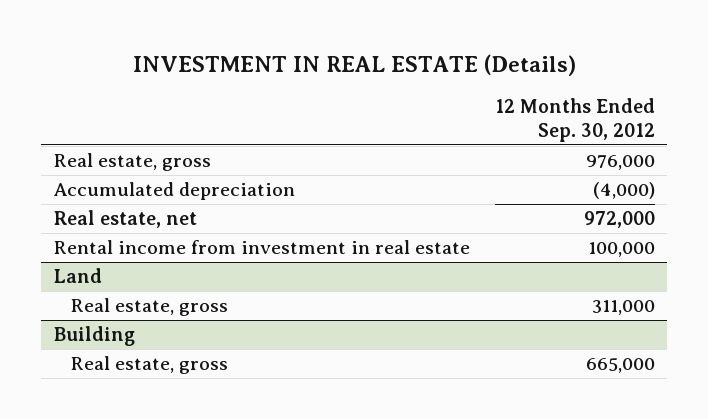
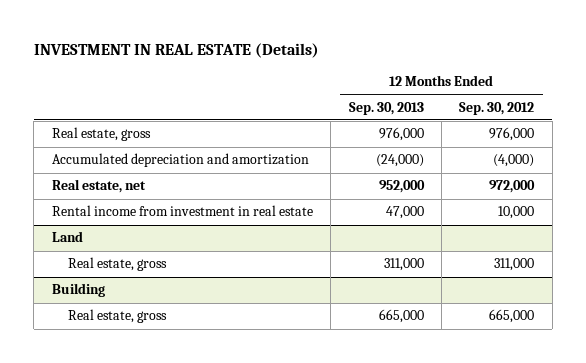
none -> [348,101,424,115] Sep. 30, 2013
[53,182,295,201] Accumulated depreciation -> [51,153,309,168] Accumulated depreciation and amortization
[587,242,655,258] 100,000 -> [498,206,535,220] 10,000

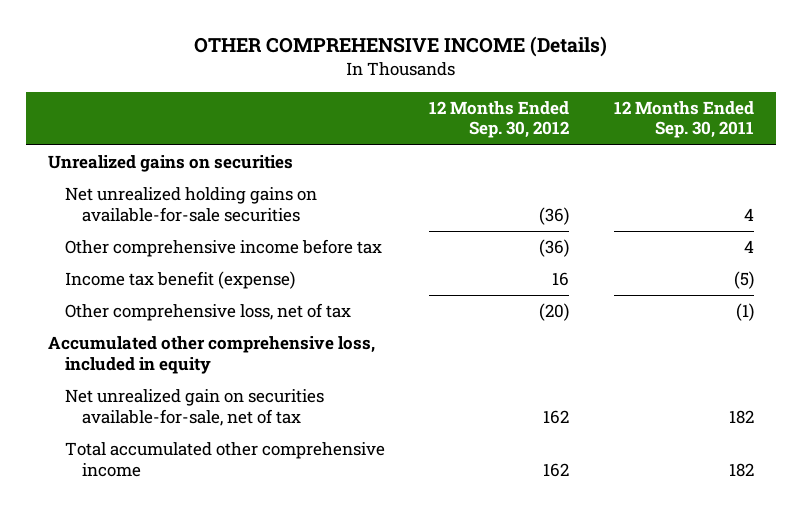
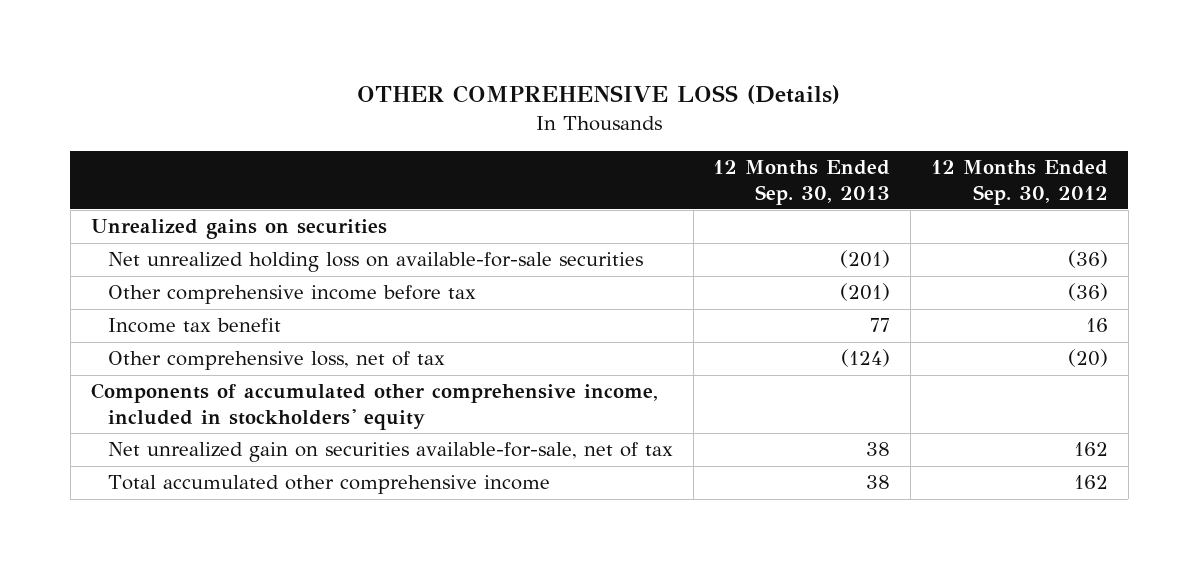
[193,36,607,58] OTHER COMPREHENSIVE INCOME (Details) -> [357,85,841,105] OTHER COMPREHENSIVE LOSS (Details)
[613,101,754,139] 12 Months Ended Sep. 30, 2011 -> none
none -> [713,160,891,205] 12 Months Ended Sep. 30, 2013
[65,187,318,222] Net unrealized holding gains on available-for-sale securities -> [108,252,644,273] Net unrealized holding loss on available-for-sale securities
[65,271,296,290] Income tax benefit (expense) -> [108,318,282,334] Income tax benefit
[48,336,376,374] Accumulated other comprehensive loss, included in equity -> [90,383,658,430] Components of accumulated other comprehensive income, included in stockholders' equity

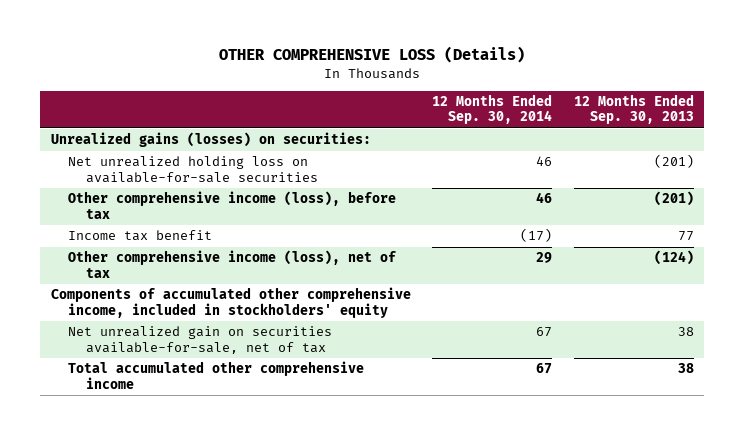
[930,160,1108,205] 12 Months Ended Sep. 30, 2012 -> none
none -> [432,94,553,125] 12 Months Ended Sep. 30, 2014
[90,219,387,240] Unrealized gains on securities -> [50,132,371,148] Unrealized gains (losses) on securities:
[108,285,477,305] Other comprehensive income before tax -> [68,191,397,219] Other comprehensive income (loss), before tax
[108,351,446,371] Other comprehensive loss, net of tax -> [68,250,397,278] Other comprehensive income (loss), net of tax

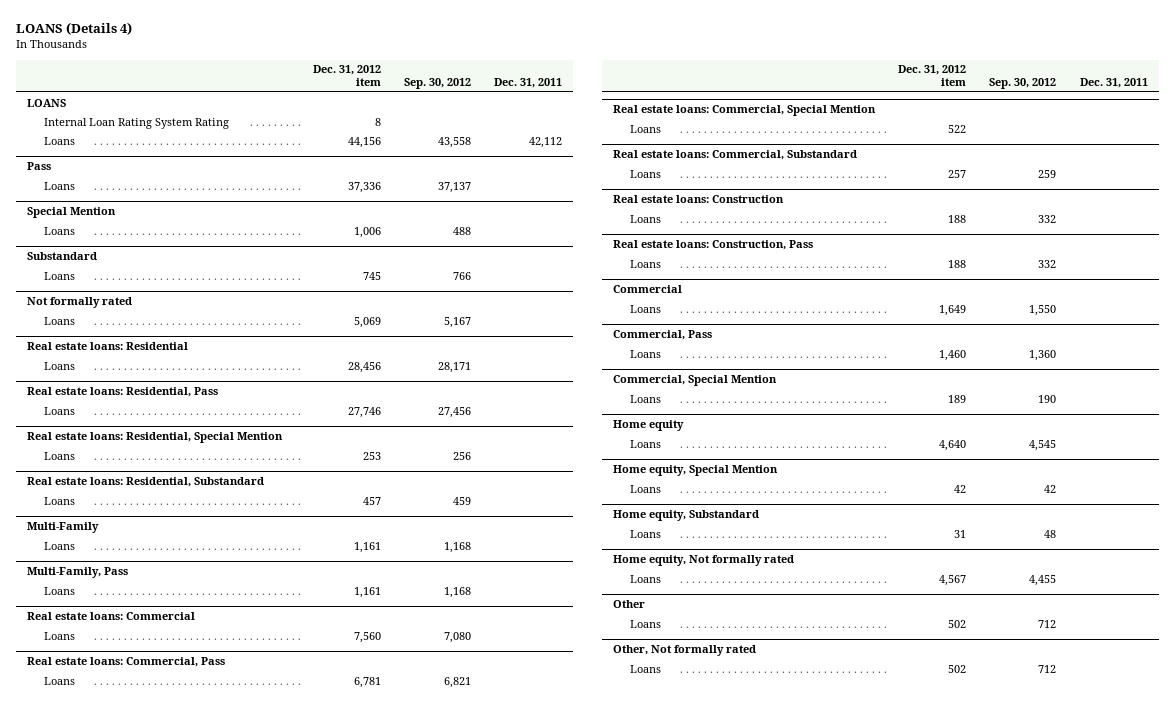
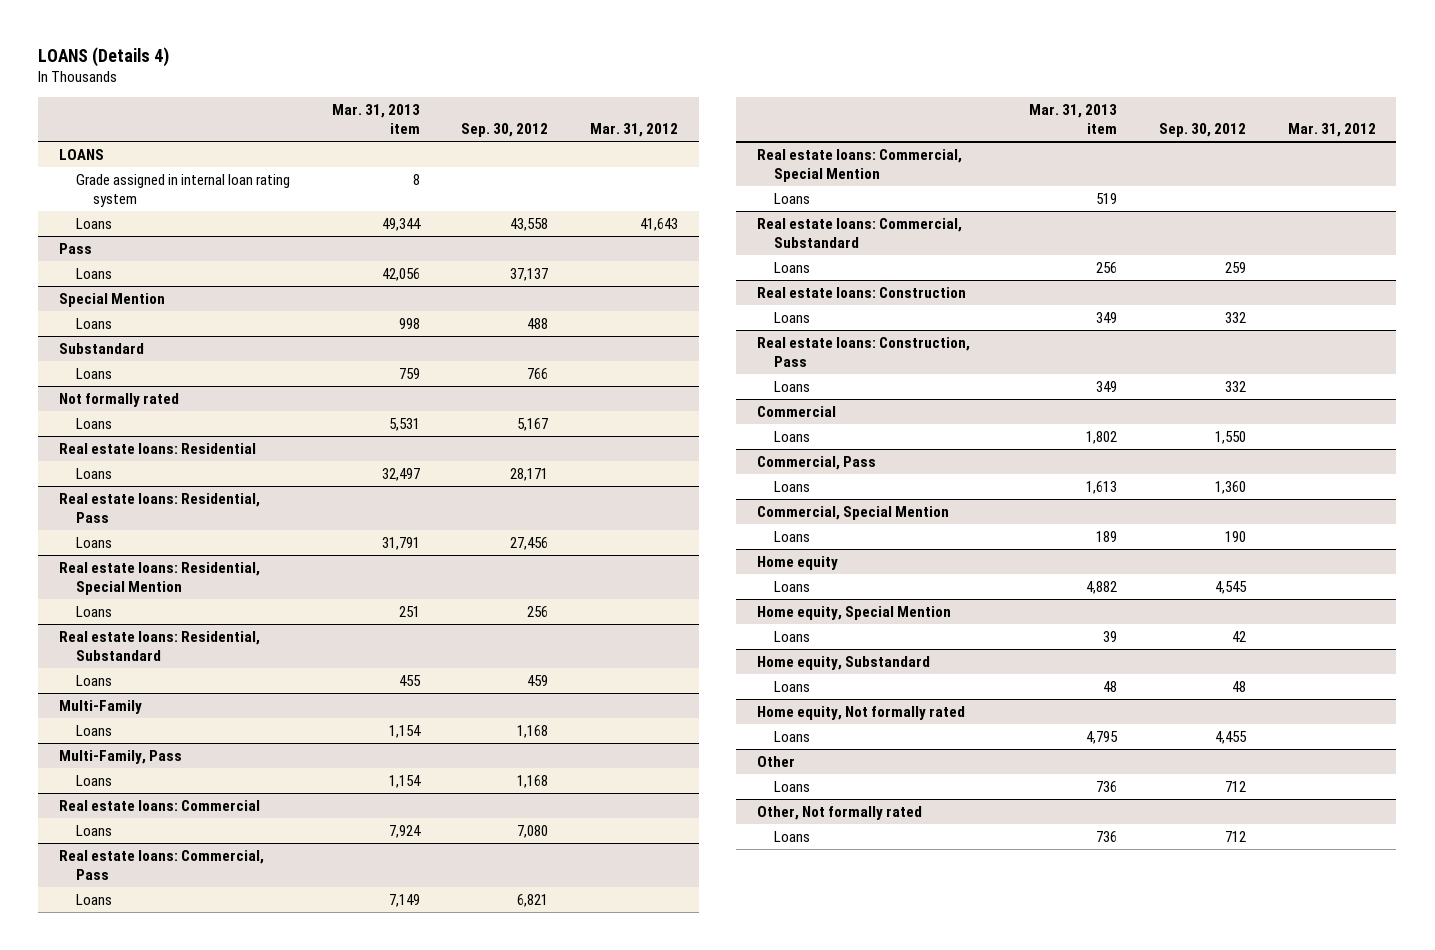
[312,65,381,87] Dec. 31, 2012 item -> none
[493,78,562,89] Dec. 31, 2011 -> none
none -> [331,103,420,135] Mar. 31, 2013 item
none -> [589,123,678,138] Mar. 31, 2012
[44,117,230,129] Internal Loan Rating System Rating -> [75,173,290,208] Grade assigned in internal loan rating system

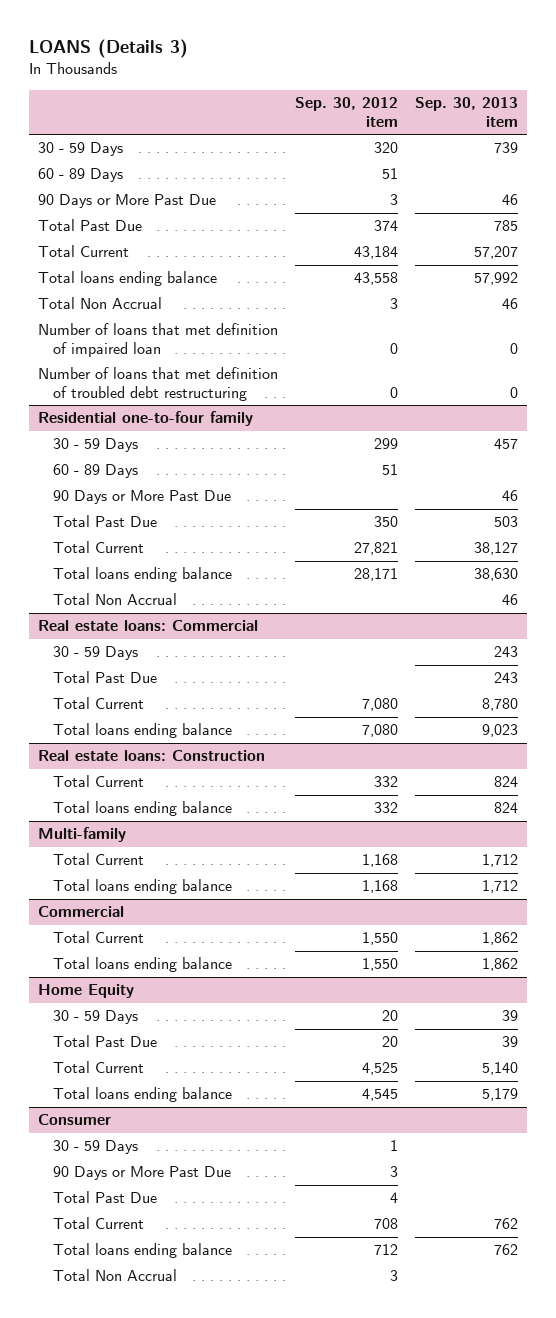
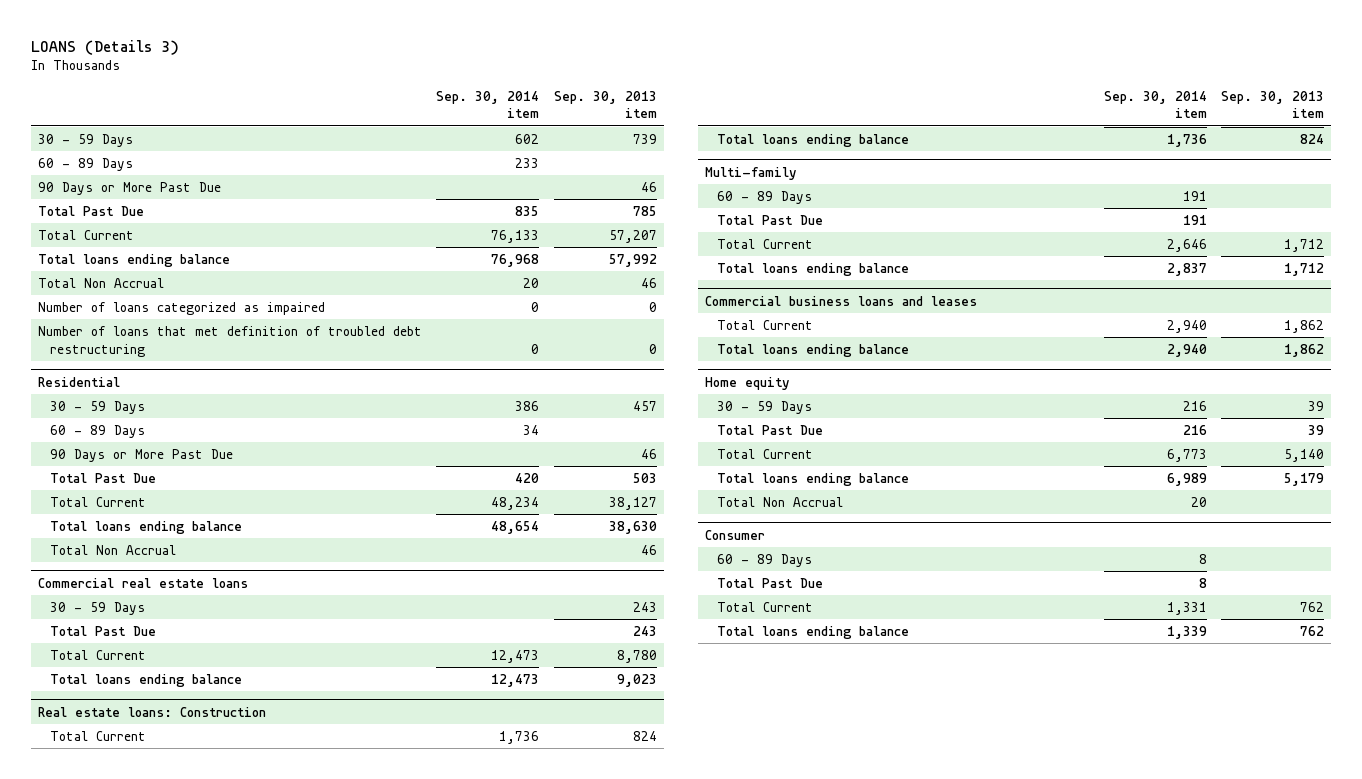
[295,97,399,127] Sep. 30, 2012 item -> none
none -> [436,90,540,119] Sep. 30, 2014 item
[37,323,278,357] Number of loans that met definition of impaired loan -> [37,301,325,315] Number of loans categorized as impaired
[37,411,253,427] Residential one-to-four family -> none
none -> [37,376,120,387] Residential
[37,620,258,632] Real estate loans: Commercial -> [37,577,248,588] Commercial real estate loans
none -> [716,190,812,204] 60 - 89 Days
none -> [716,214,823,225] Total Past Due
[37,906,124,918] Commercial -> none
none -> [705,295,978,306] Commercial business loans and leases
[37,984,134,999] Home Equity -> [705,376,791,390] Home equity
none -> [716,496,843,507] Total Non Accrual
[52,1140,138,1155] 30 - 59 Days -> none
[52,1166,231,1181] 90 Days or More Past Due -> none
none -> [716,553,812,567] 60 - 89 Days
[52,1269,177,1282] Total Non Accrual -> none

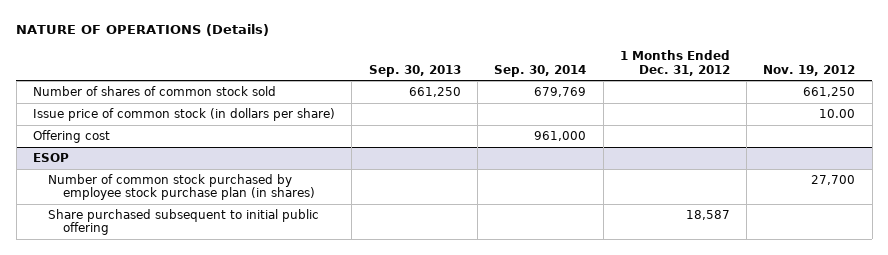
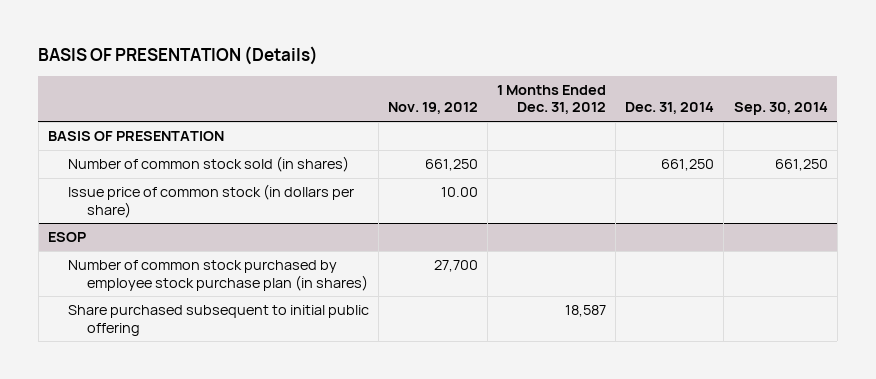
[16,23,270,36] NATURE OF OPERATIONS (Details) -> [38,46,319,66] BASIS OF PRESENTATION (Details)
[368,64,461,77] Sep. 30, 2013 -> none
none -> [625,102,715,115] Dec. 31, 2014
none -> [48,131,225,142] BASIS OF PRESENTATION
[32,86,276,97] Number of shares of common stock sold -> [67,156,349,173] Number of common stock sold (in shares)
[534,87,587,98] 679,769 -> [774,159,828,172] 661,250
[32,130,110,144] Offering cost -> none

